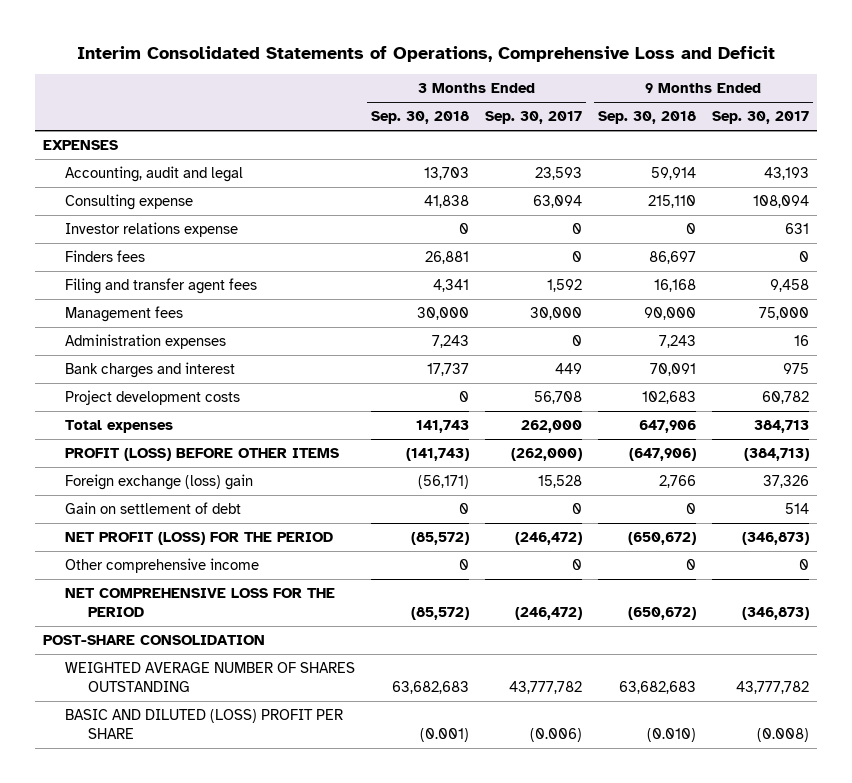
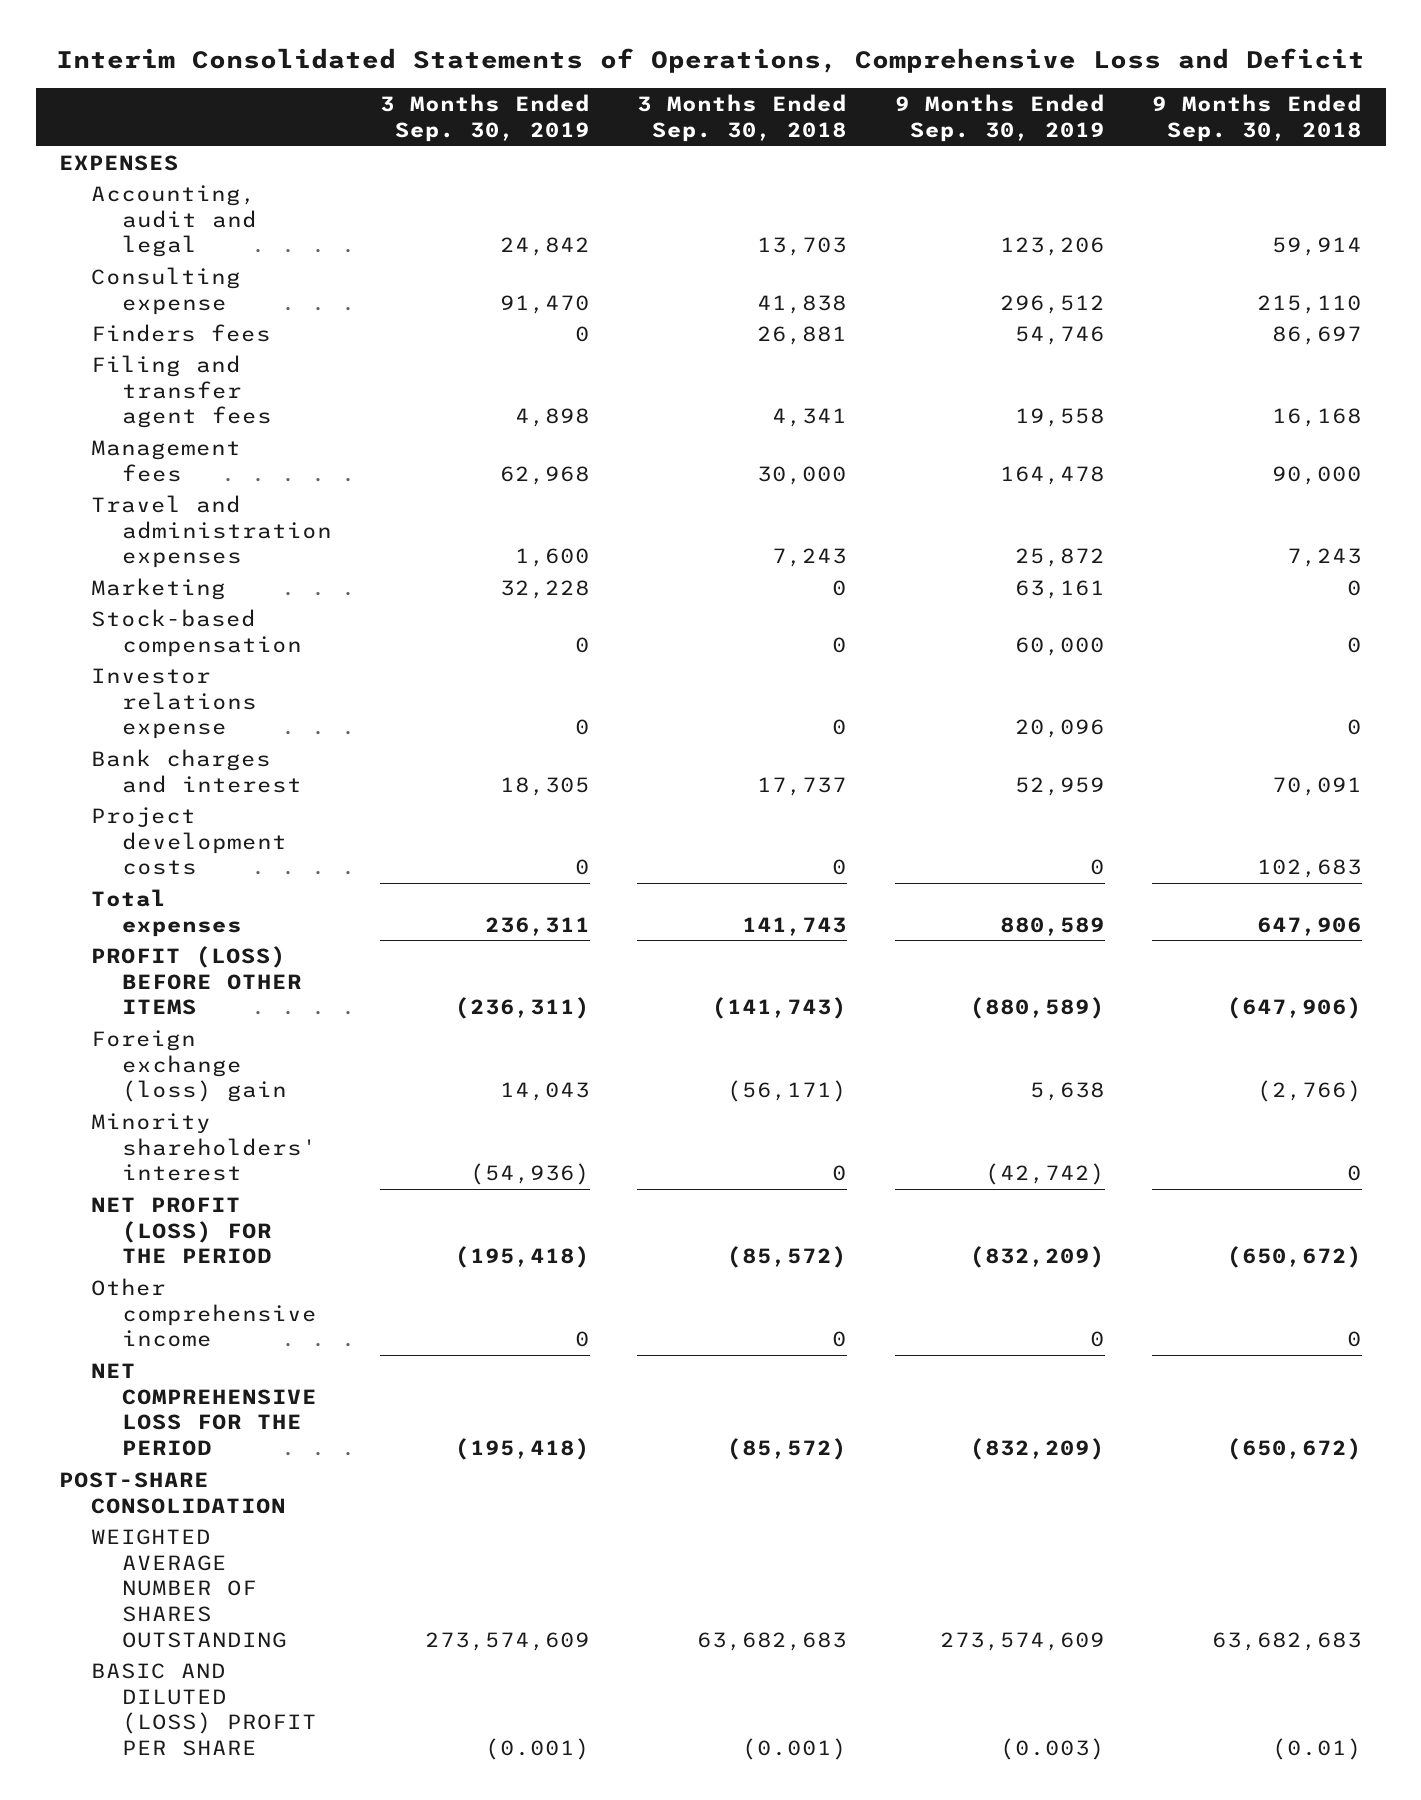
[485,111,583,125] Sep. 30, 2017 -> none
[711,111,809,125] Sep. 30, 2017 -> none
none -> [379,94,590,143] 3 Months Ended Sep. 30, 2019
none -> [894,94,1105,143] 9 Months Ended Sep. 30, 2019
[65,334,227,350] Administration expenses -> [90,494,333,569] Travel and administration expenses
none -> [90,577,226,600] Marketing
none -> [90,608,303,657] Stock-based compensation
[65,222,239,238] Investor relations expense -> [90,667,258,740] Investor relations expense
[65,502,242,515] Gain on settlement of debt -> none
[659,475,697,489] 2,766 -> [1256,1080,1362,1103] (2,766)
none -> [90,1112,318,1182] Minority shareholders' interest
[647,728,697,743] (0.010) -> [1271,1738,1362,1761] (0.01)

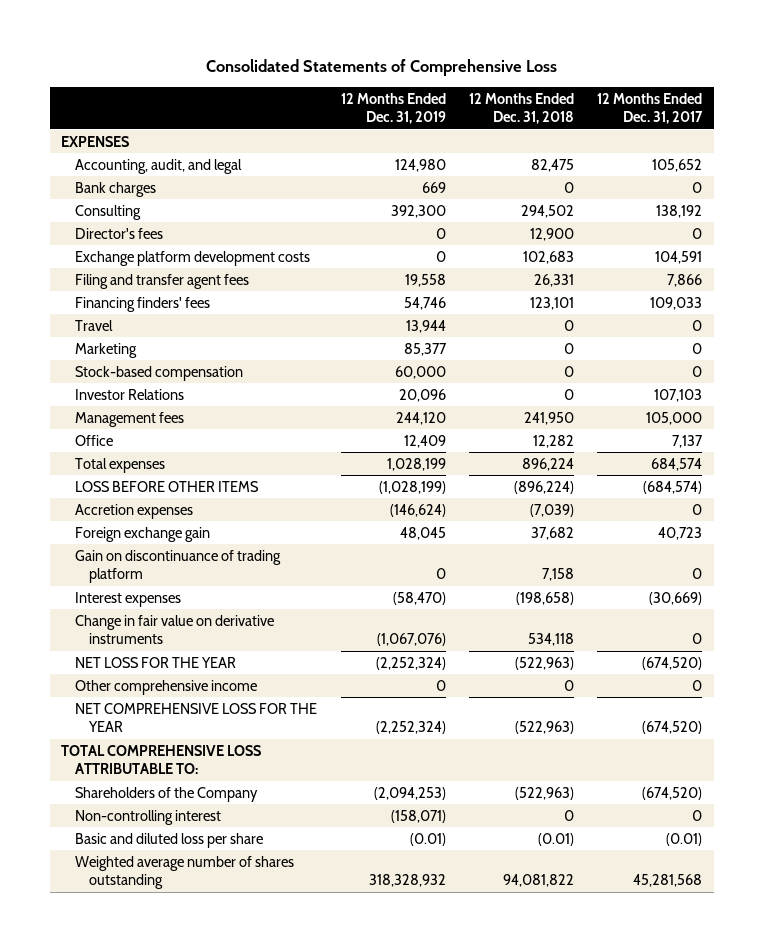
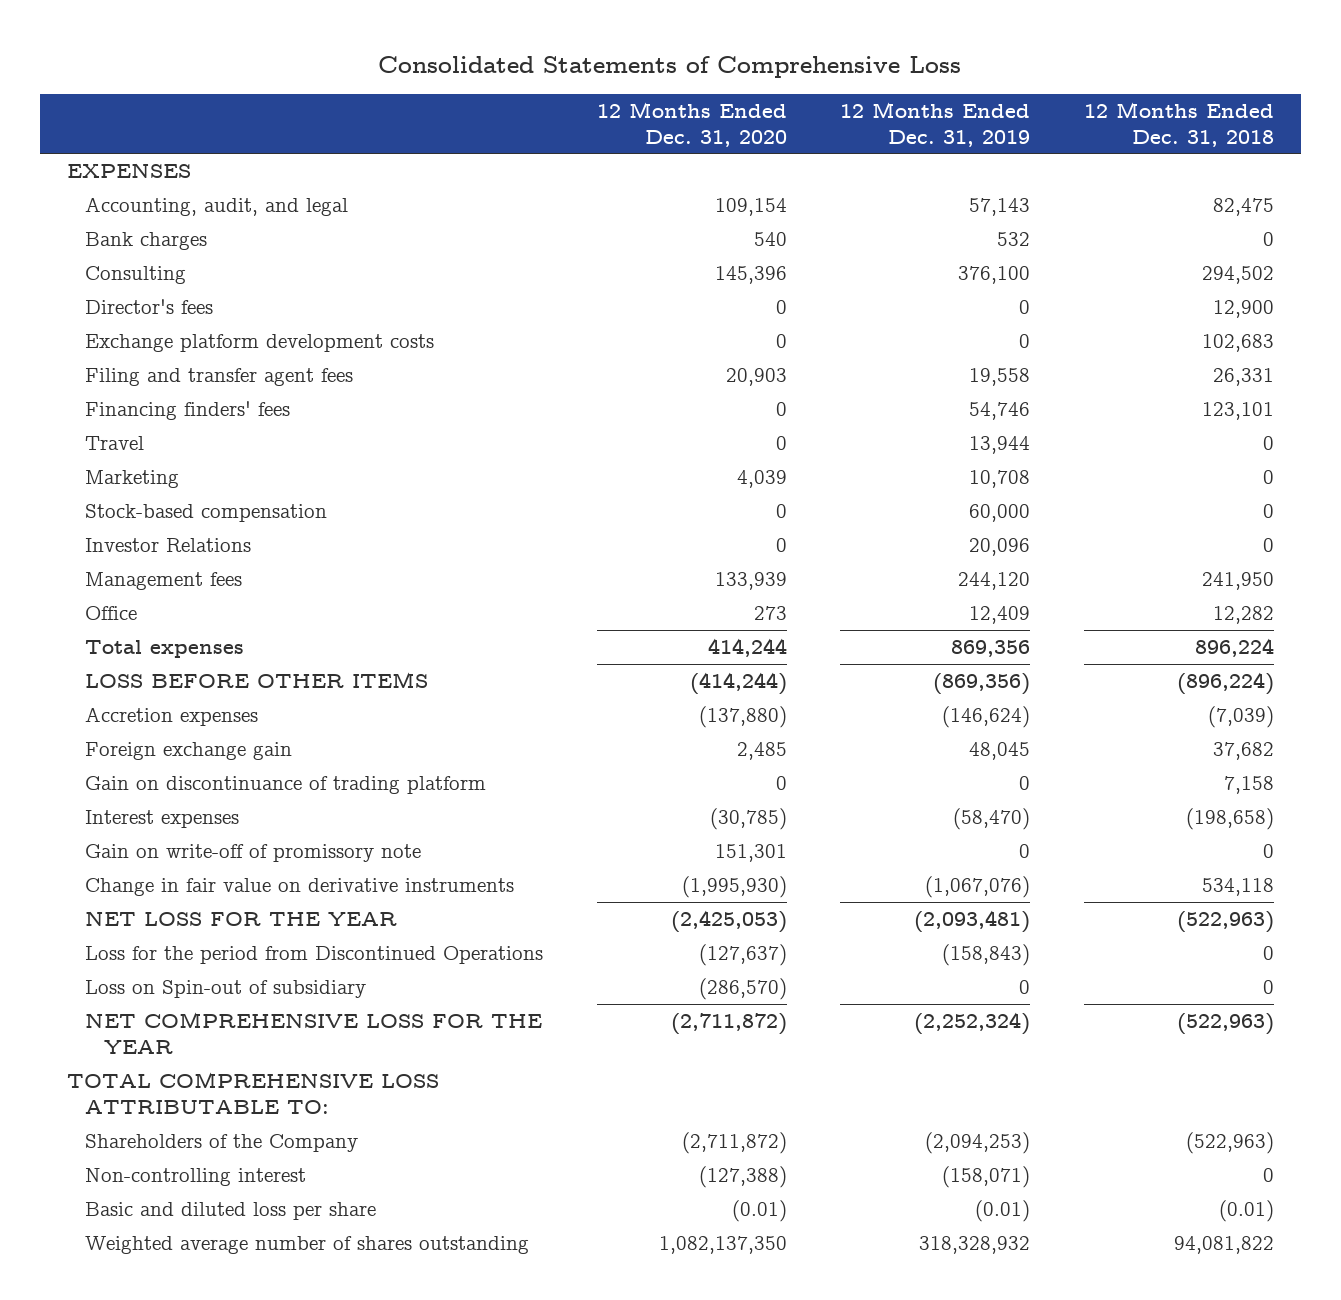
[597,92,704,125] 12 Months Ended Dec. 31, 2017 -> none
none -> [596,101,787,147] 12 Months Ended Dec. 31, 2020
[394,158,446,172] 124,980 -> [969,198,1031,217] 57,143
[421,181,446,193] 669 -> [997,232,1031,247] 532
[390,204,446,218] 392,300 -> [958,266,1031,285] 376,100
[403,342,447,356] 85,377 -> [969,470,1031,489] 10,708
[386,457,446,471] 1,028,199 -> [951,640,1031,658] 869,356
[378,480,446,494] (1,028,199) -> [933,673,1031,696] (869,356)
none -> [85,844,422,863] Gain on write-off of promissory note
[75,679,258,695] Other comprehensive income -> none
[375,656,446,670] (2,252,324) -> [914,910,1031,934] (2,093,481)
none -> [85,946,544,965] Loss for the period from Discontinued Operations
none -> [85,980,367,999] Loss on Spin-out of subsidiary

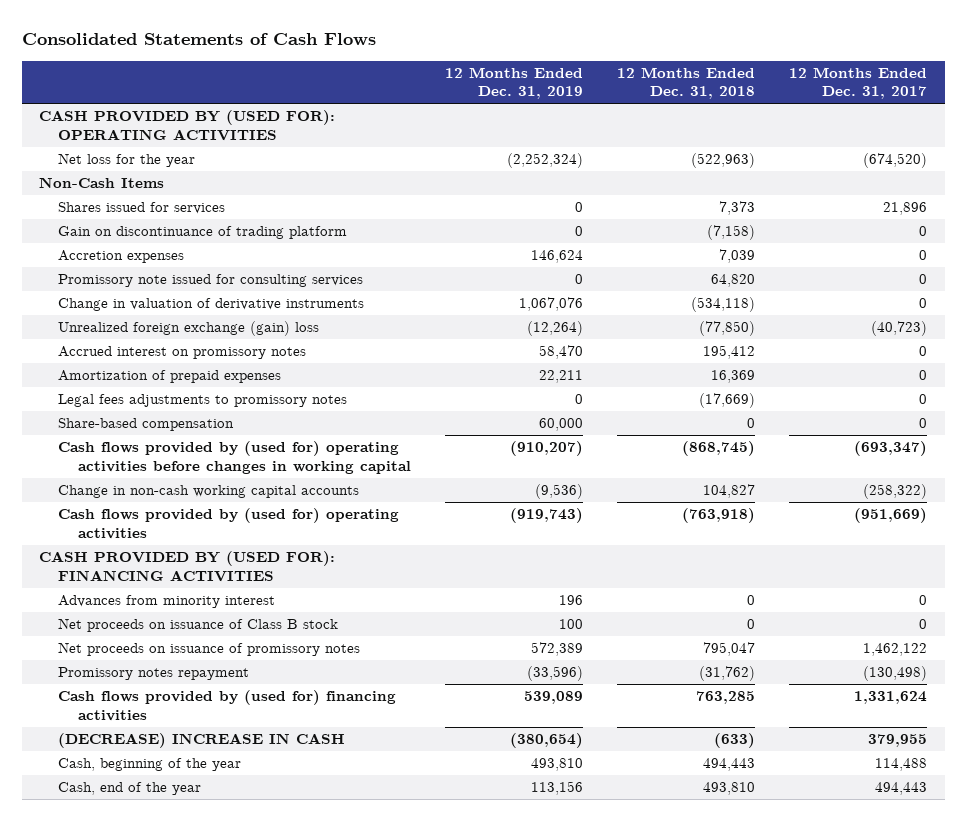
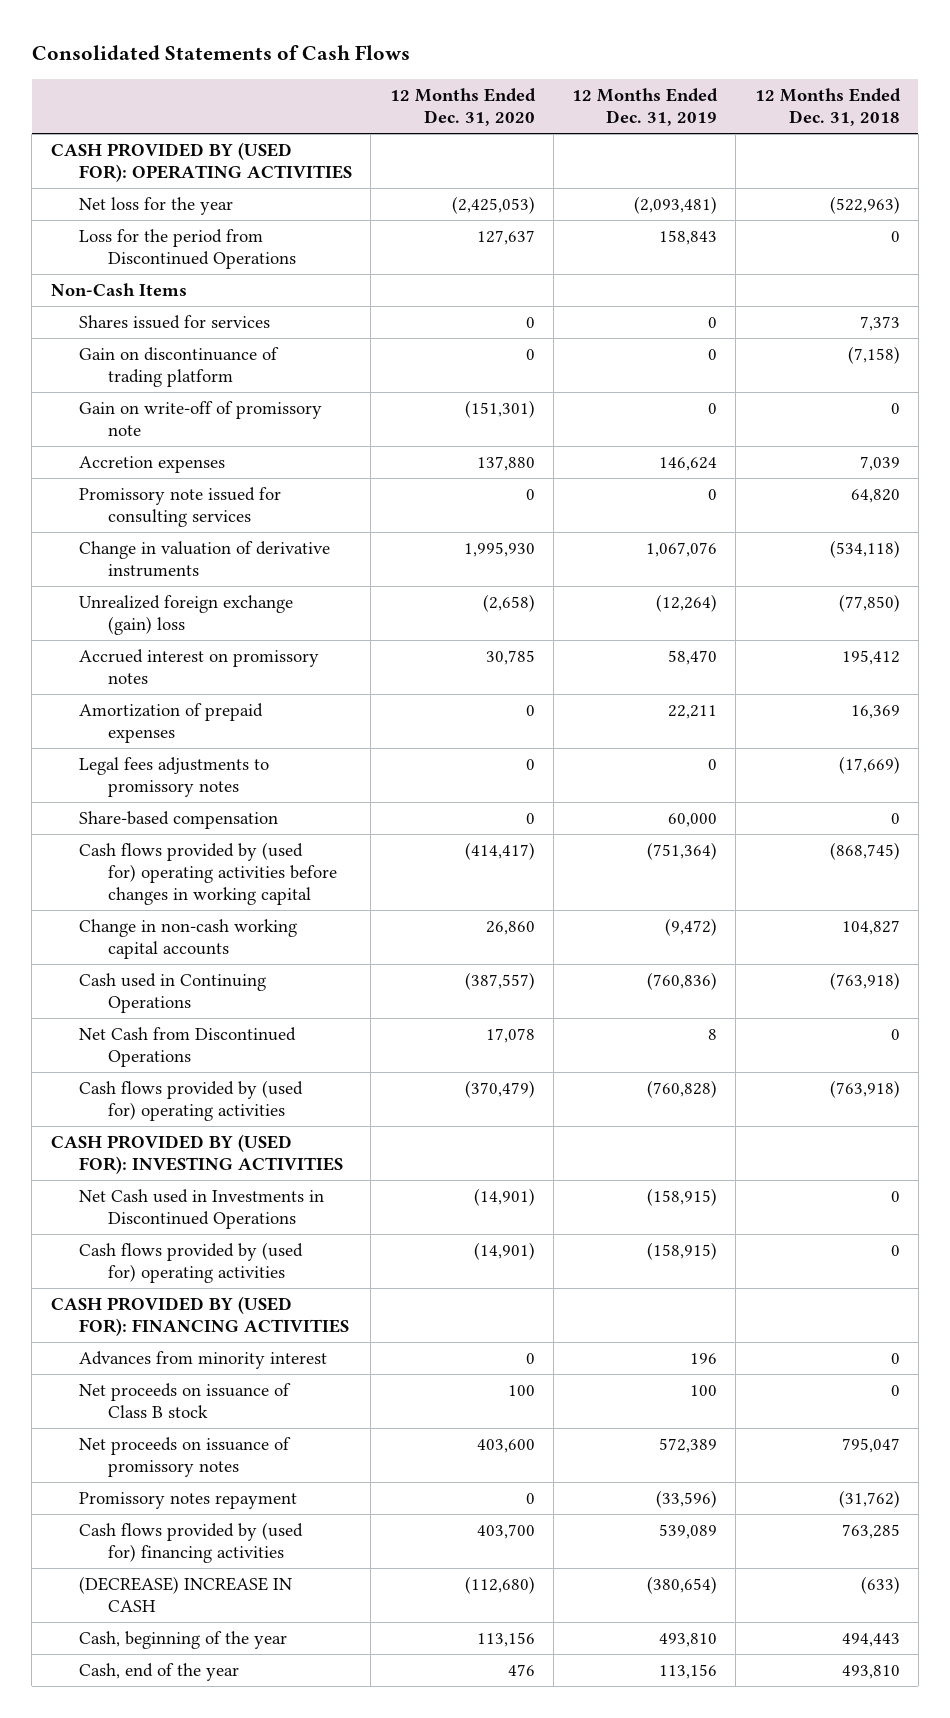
[789,66,928,100] 12 Months Ended Dec. 31, 2017 -> none
none -> [389,87,536,127] 12 Months Ended Dec. 31, 2020
[507,153,584,169] (2,252,324) -> [634,196,718,215] (2,093,481)
none -> [79,229,296,270] Loss for the period from Discontinued Operations
none -> [79,401,323,437] Gain on write-off of promissory note
[510,441,584,457] (910,207) -> [647,842,718,861] (751,364)
[535,484,584,500] (9,536) -> [665,918,718,937] (9,472)
none -> [79,973,267,1014] Cash used in Continuing Operations
none -> [79,1027,297,1068] Net Cash from Discontinued Operations
[510,508,584,524] (919,743) -> [647,1080,718,1099] (760,828)
none -> [50,1134,344,1175] CASH PROVIDED BY (USED FOR): INVESTING ACTIVITIES
none -> [79,1189,325,1230] Net Cash used in Investments in Discontinued Operations
none -> [79,1242,304,1284] Cash flows provided by (used for) operating activities

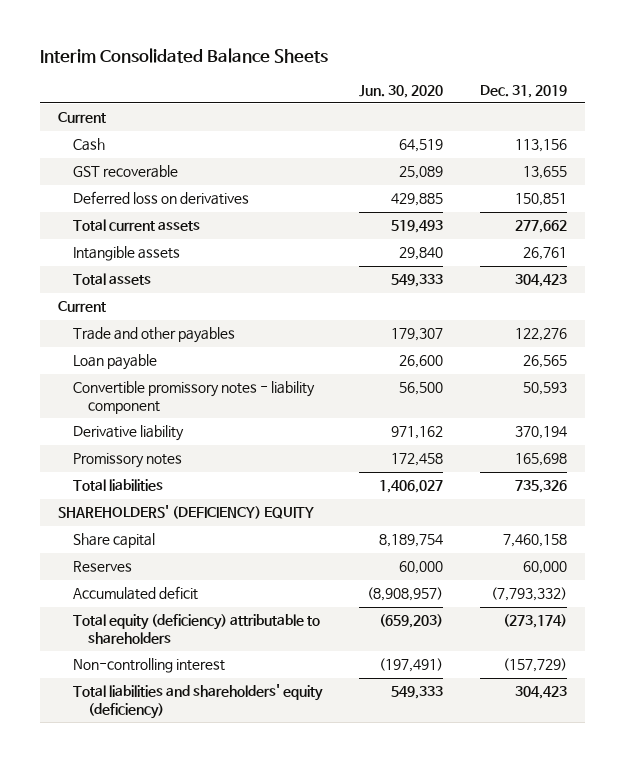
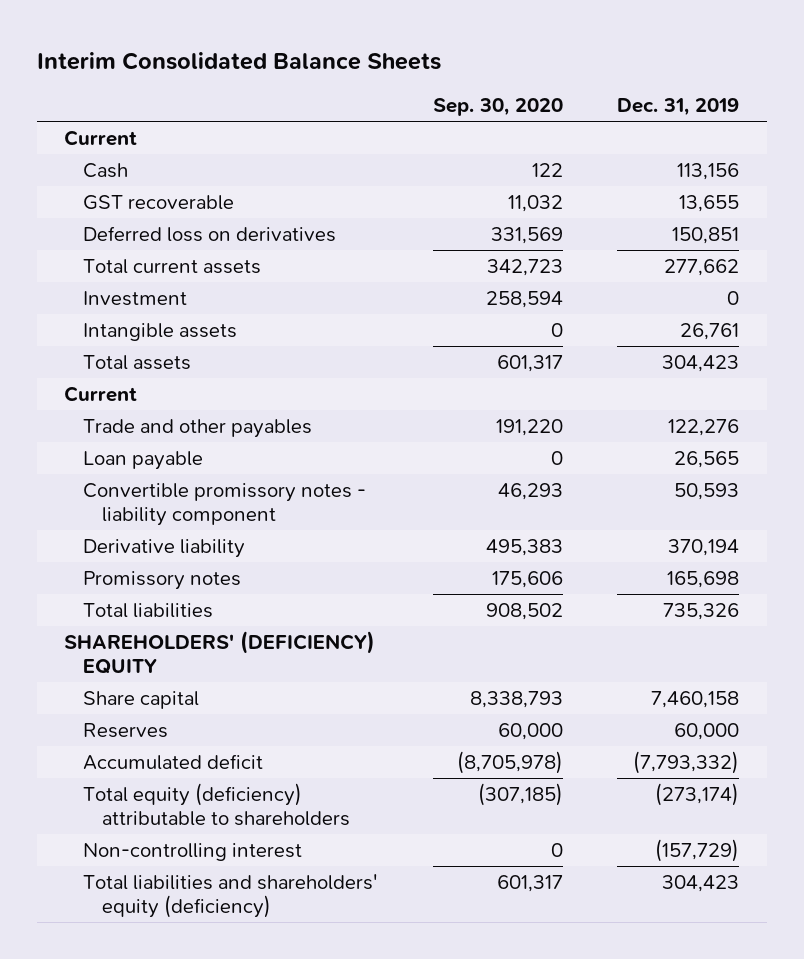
[359,84,444,98] Jun. 30, 2020 -> none
none -> [432,98,563,117] Sep. 30, 2020
none -> [82,291,187,307] Investment

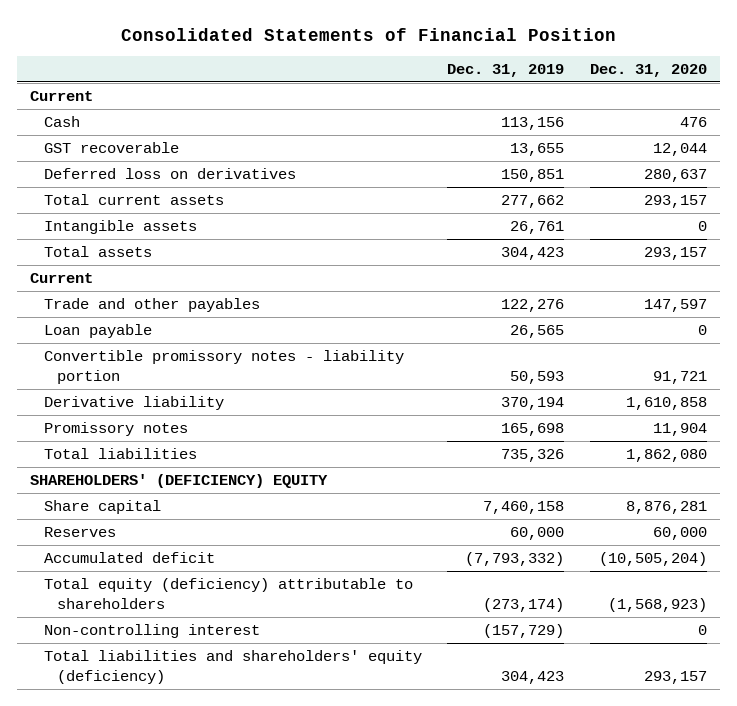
[37,51,442,70] Interim Consolidated Balance Sheets -> [120,27,616,41] Consolidated Statements of Financial Position
[432,98,563,117] Sep. 30, 2020 -> none
none -> [590,63,708,77] Dec. 31, 2020
[82,291,187,307] Investment -> none
[82,483,366,527] Convertible promissory notes - liability component -> [43,350,404,384] Convertible promissory notes - liability portion

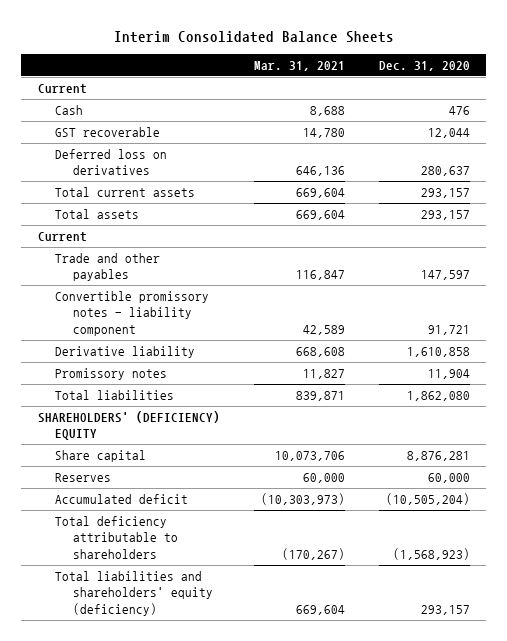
[120,27,616,41] Consolidated Statements of Financial Position -> [113,30,394,43] Interim Consolidated Balance Sheets
[447,63,565,77] Dec. 31, 2019 -> none
none -> [253,60,345,71] Mar. 31, 2021
[43,220,197,235] Intangible assets -> none
[43,324,152,339] Loan payable -> none
[43,350,404,384] Convertible promissory notes - liability portion -> [55,291,210,336] Convertible promissory notes - liability component
[43,624,260,639] Non-controlling interest -> none
[43,578,413,609] Total equity (deficiency) attributable to shareholders -> [55,516,178,559] Total deficiency attributable to shareholders

